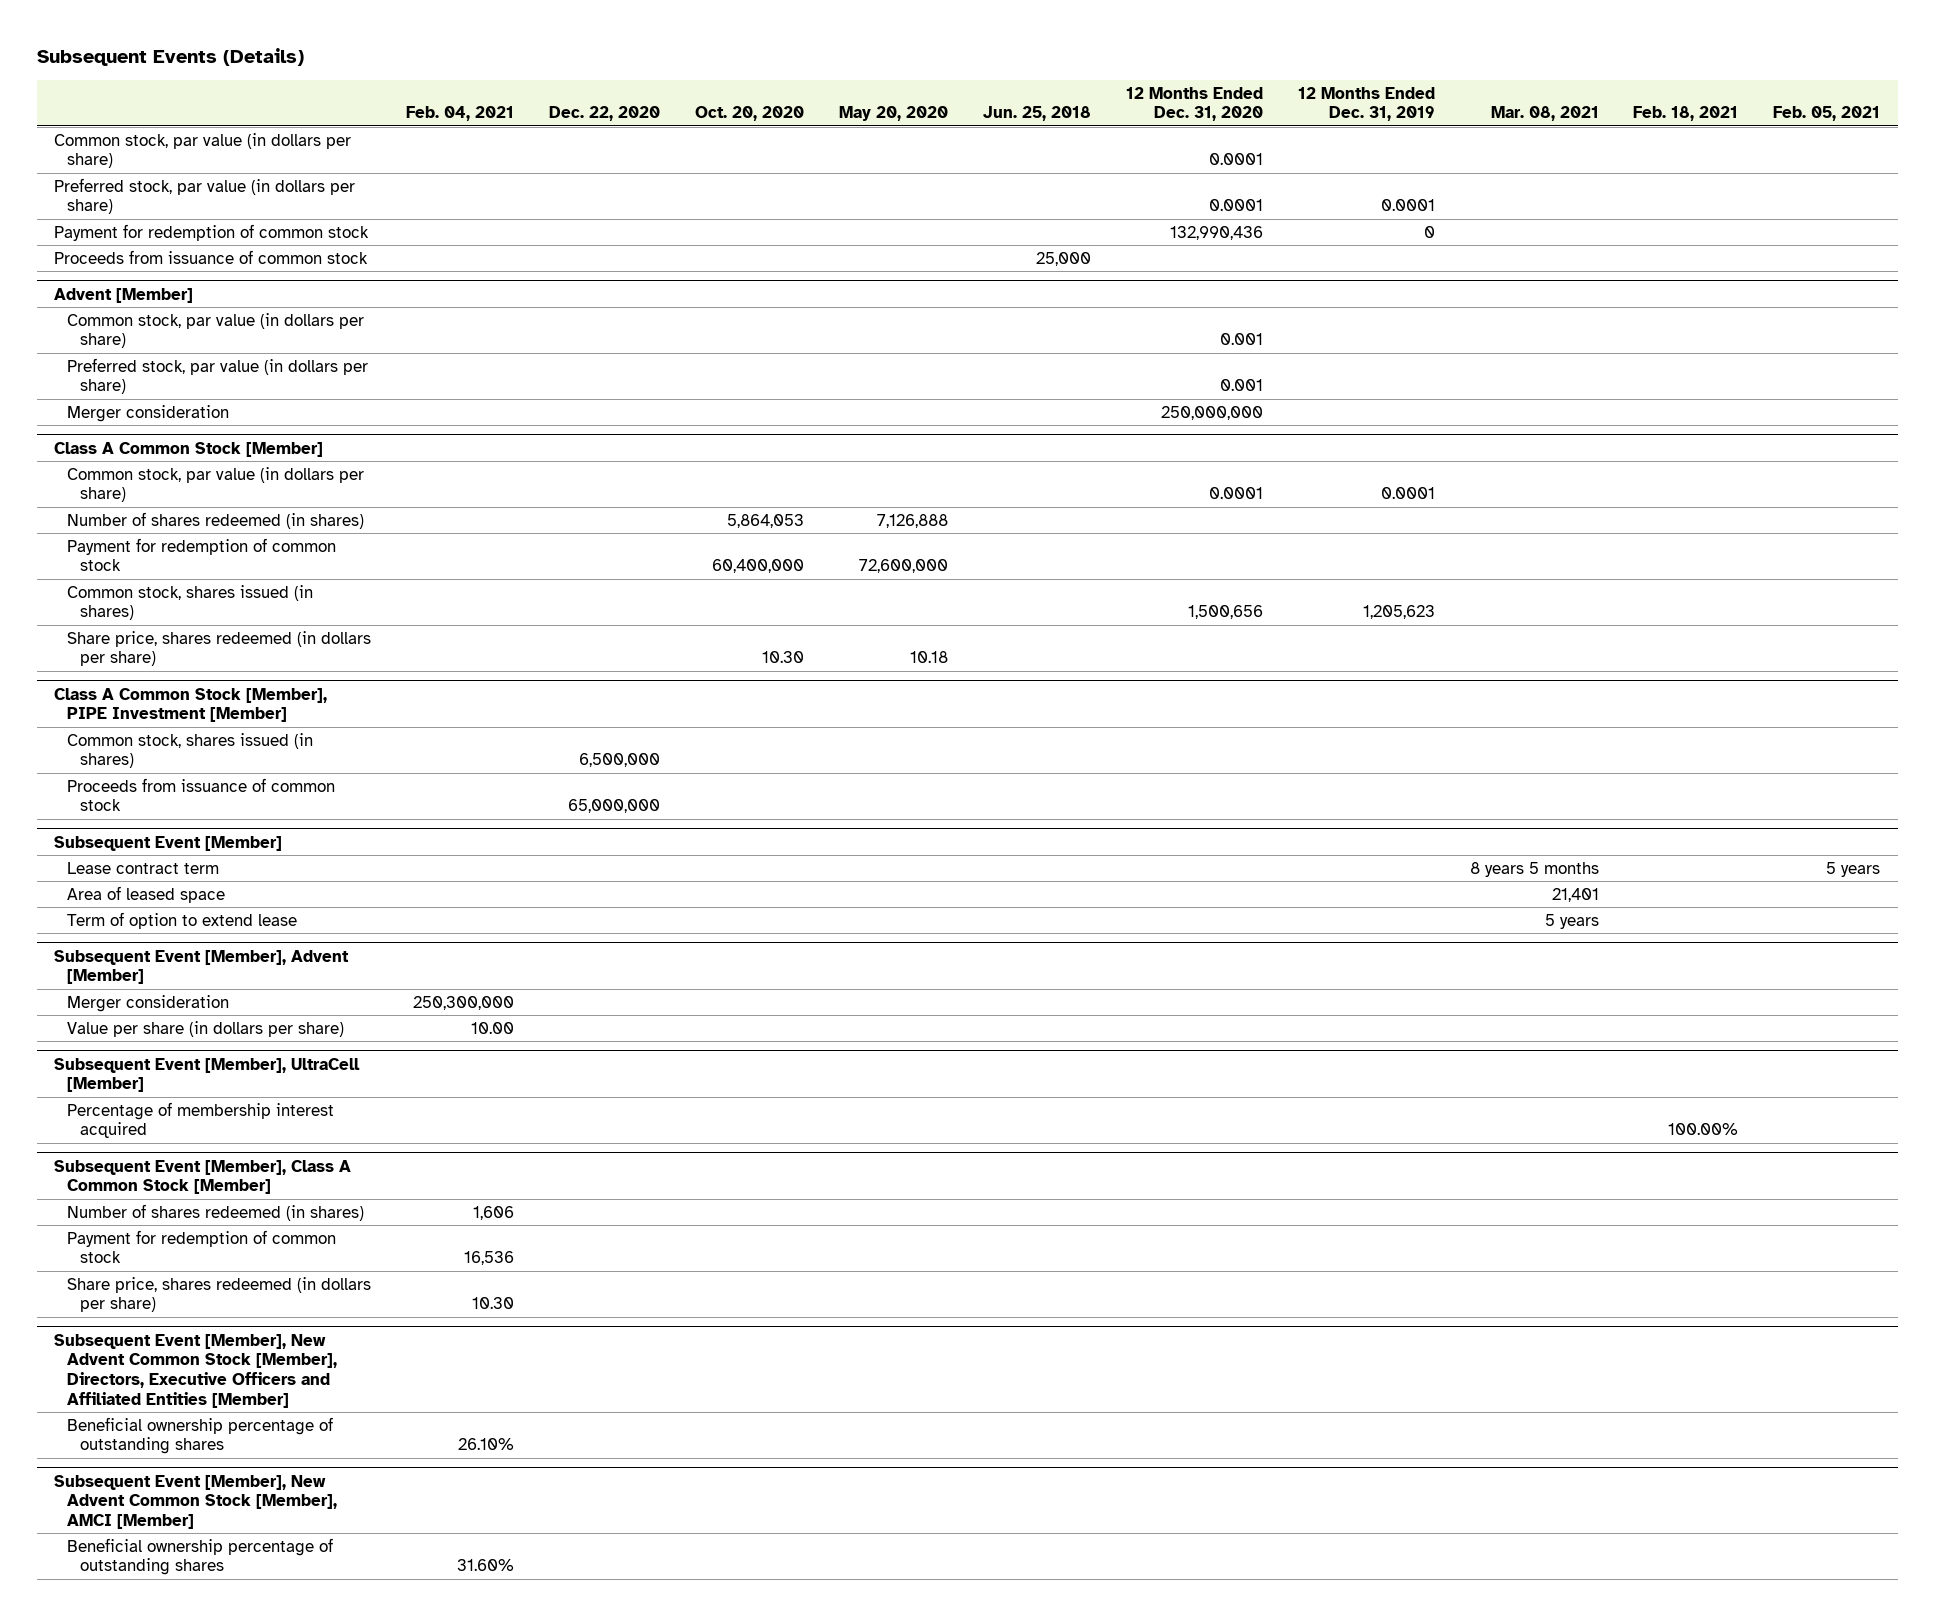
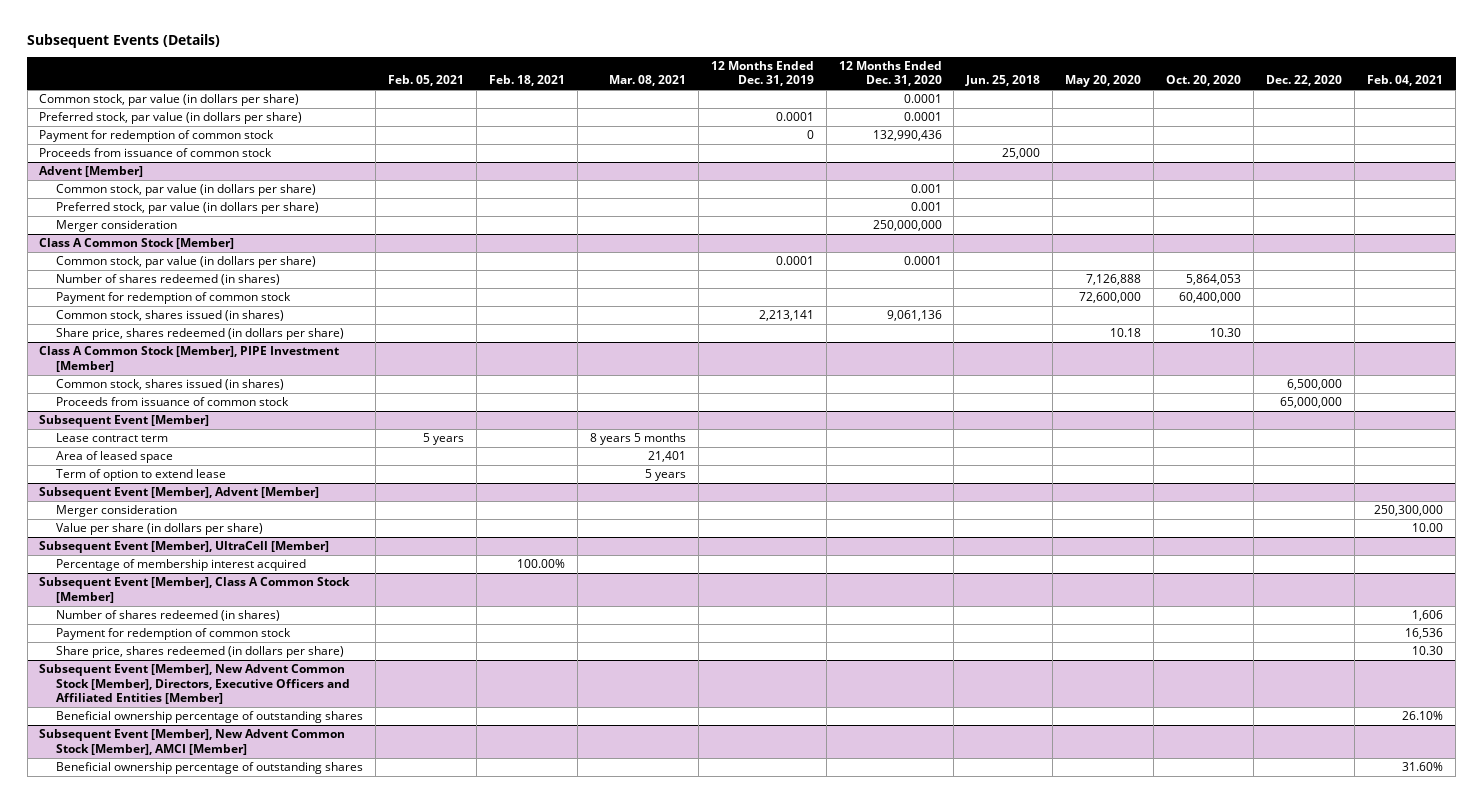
[1187,605,1263,620] 1,500,656 -> [886,310,942,322] 9,061,136
[1362,605,1435,620] 1,205,623 -> [758,310,814,322] 2,213,141

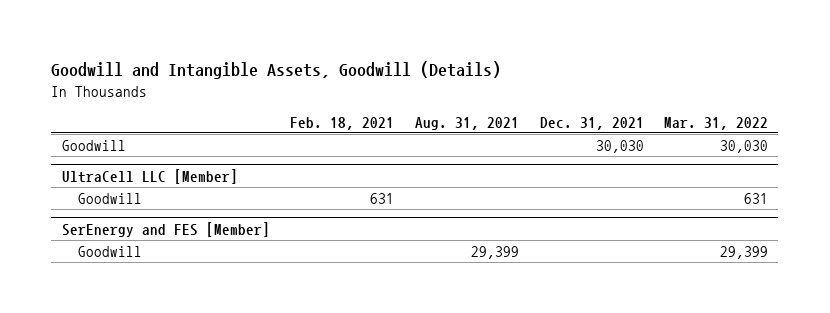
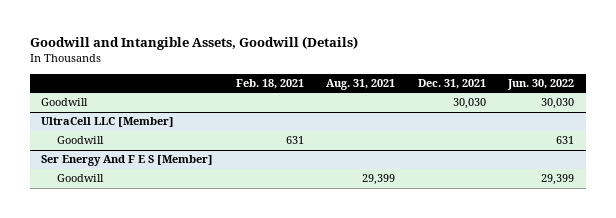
[664,116,769,130] Mar. 31, 2022 -> none
none -> [507,78,575,90] Jun. 30, 2022
[61,221,270,237] SerEnergy and FES [Member] -> [41,155,214,167] Ser Energy And F E S [Member]

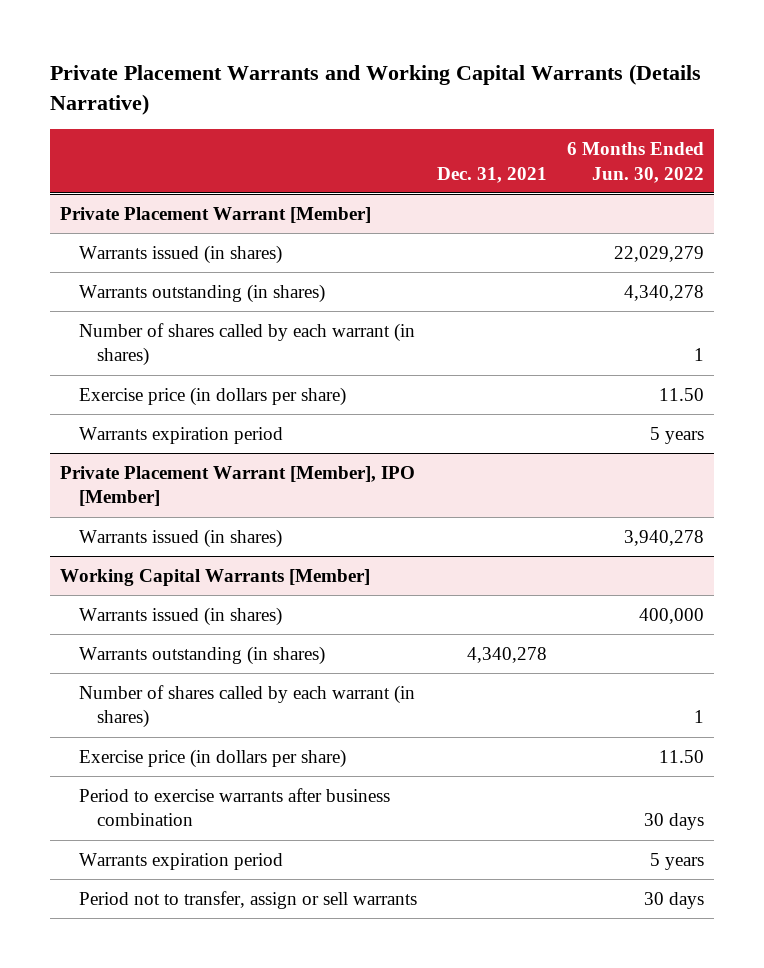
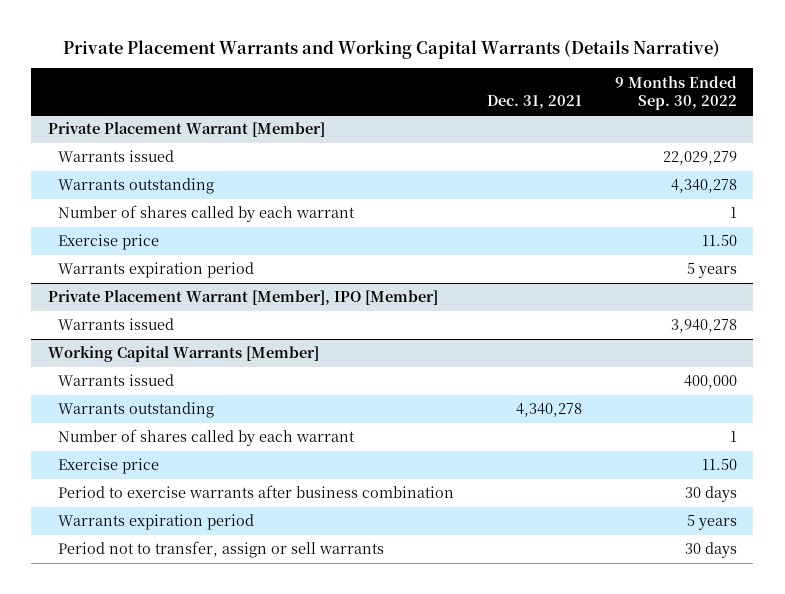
[566,141,704,183] 6 Months Ended Jun. 30, 2022 -> none
none -> [614,75,737,110] 9 Months Ended Sep. 30, 2022
[78,244,282,264] Warrants issued (in shares) -> [58,150,175,163] Warrants issued
[78,283,325,303] Warrants outstanding (in shares) -> [58,178,215,195] Warrants outstanding
[78,322,415,367] Number of shares called by each warrant (in shares) -> [58,205,356,223] Number of shares called by each warrant
[78,386,346,406] Exercise price (in dollars per share) -> [58,234,160,251] Exercise price
[78,528,282,548] Warrants issued (in shares) -> [58,318,175,331] Warrants issued
[78,606,282,626] Warrants issued (in shares) -> [58,374,175,387] Warrants issued
[78,645,325,665] Warrants outstanding (in shares) -> [58,402,215,419] Warrants outstanding
[78,684,415,729] Number of shares called by each warrant (in shares) -> [58,429,356,447] Number of shares called by each warrant
[78,748,346,768] Exercise price (in dollars per share) -> [58,458,160,475] Exercise price

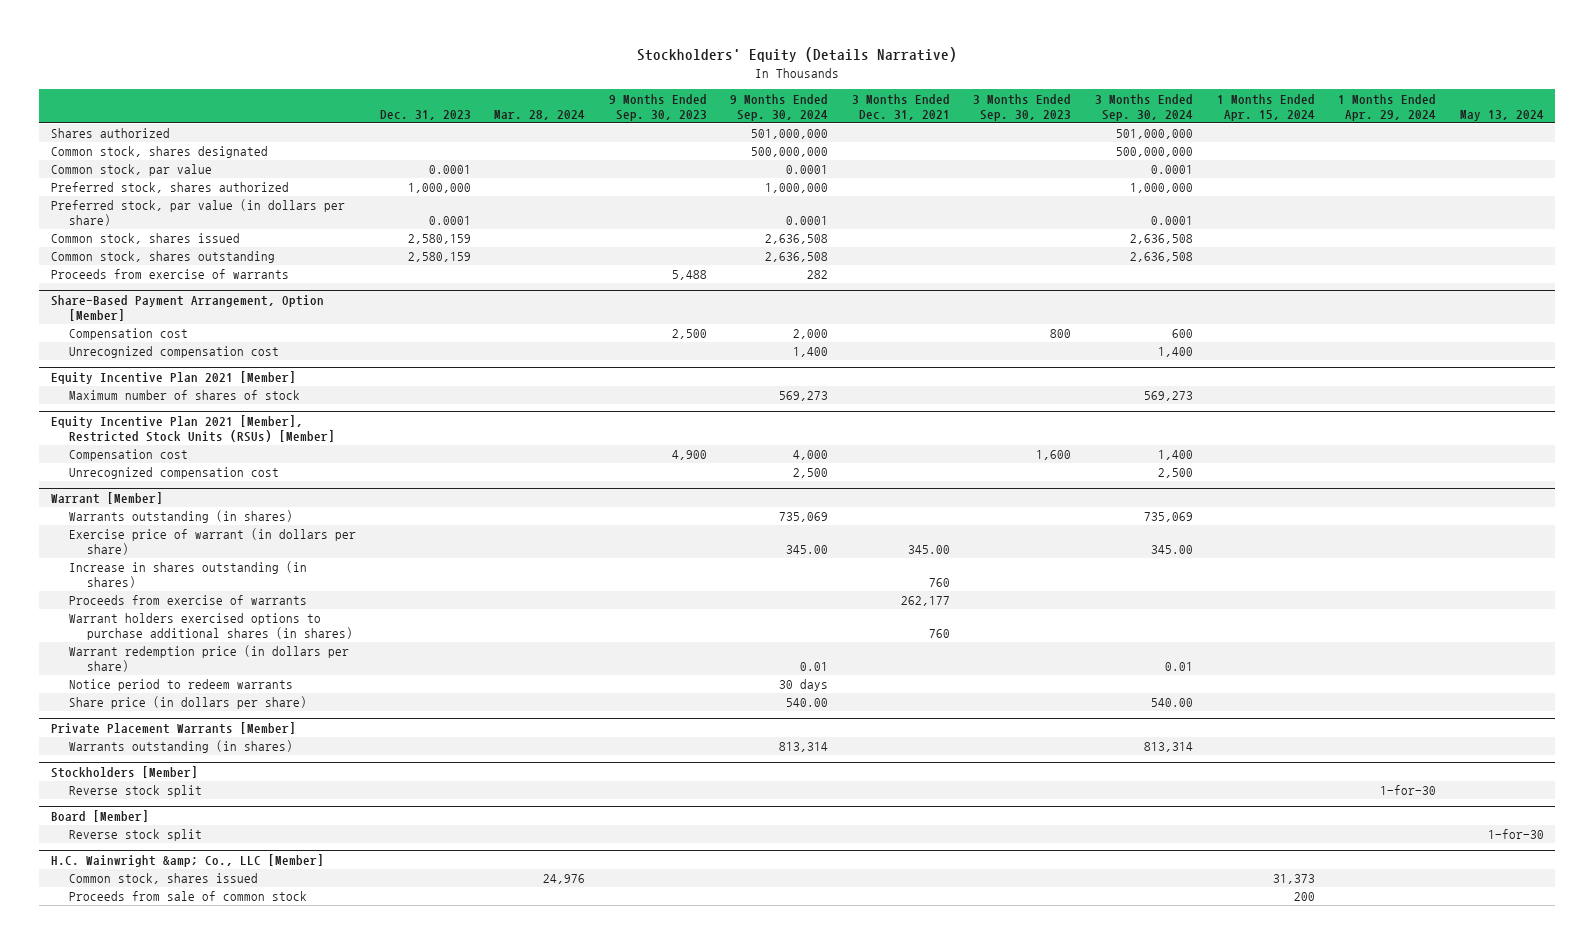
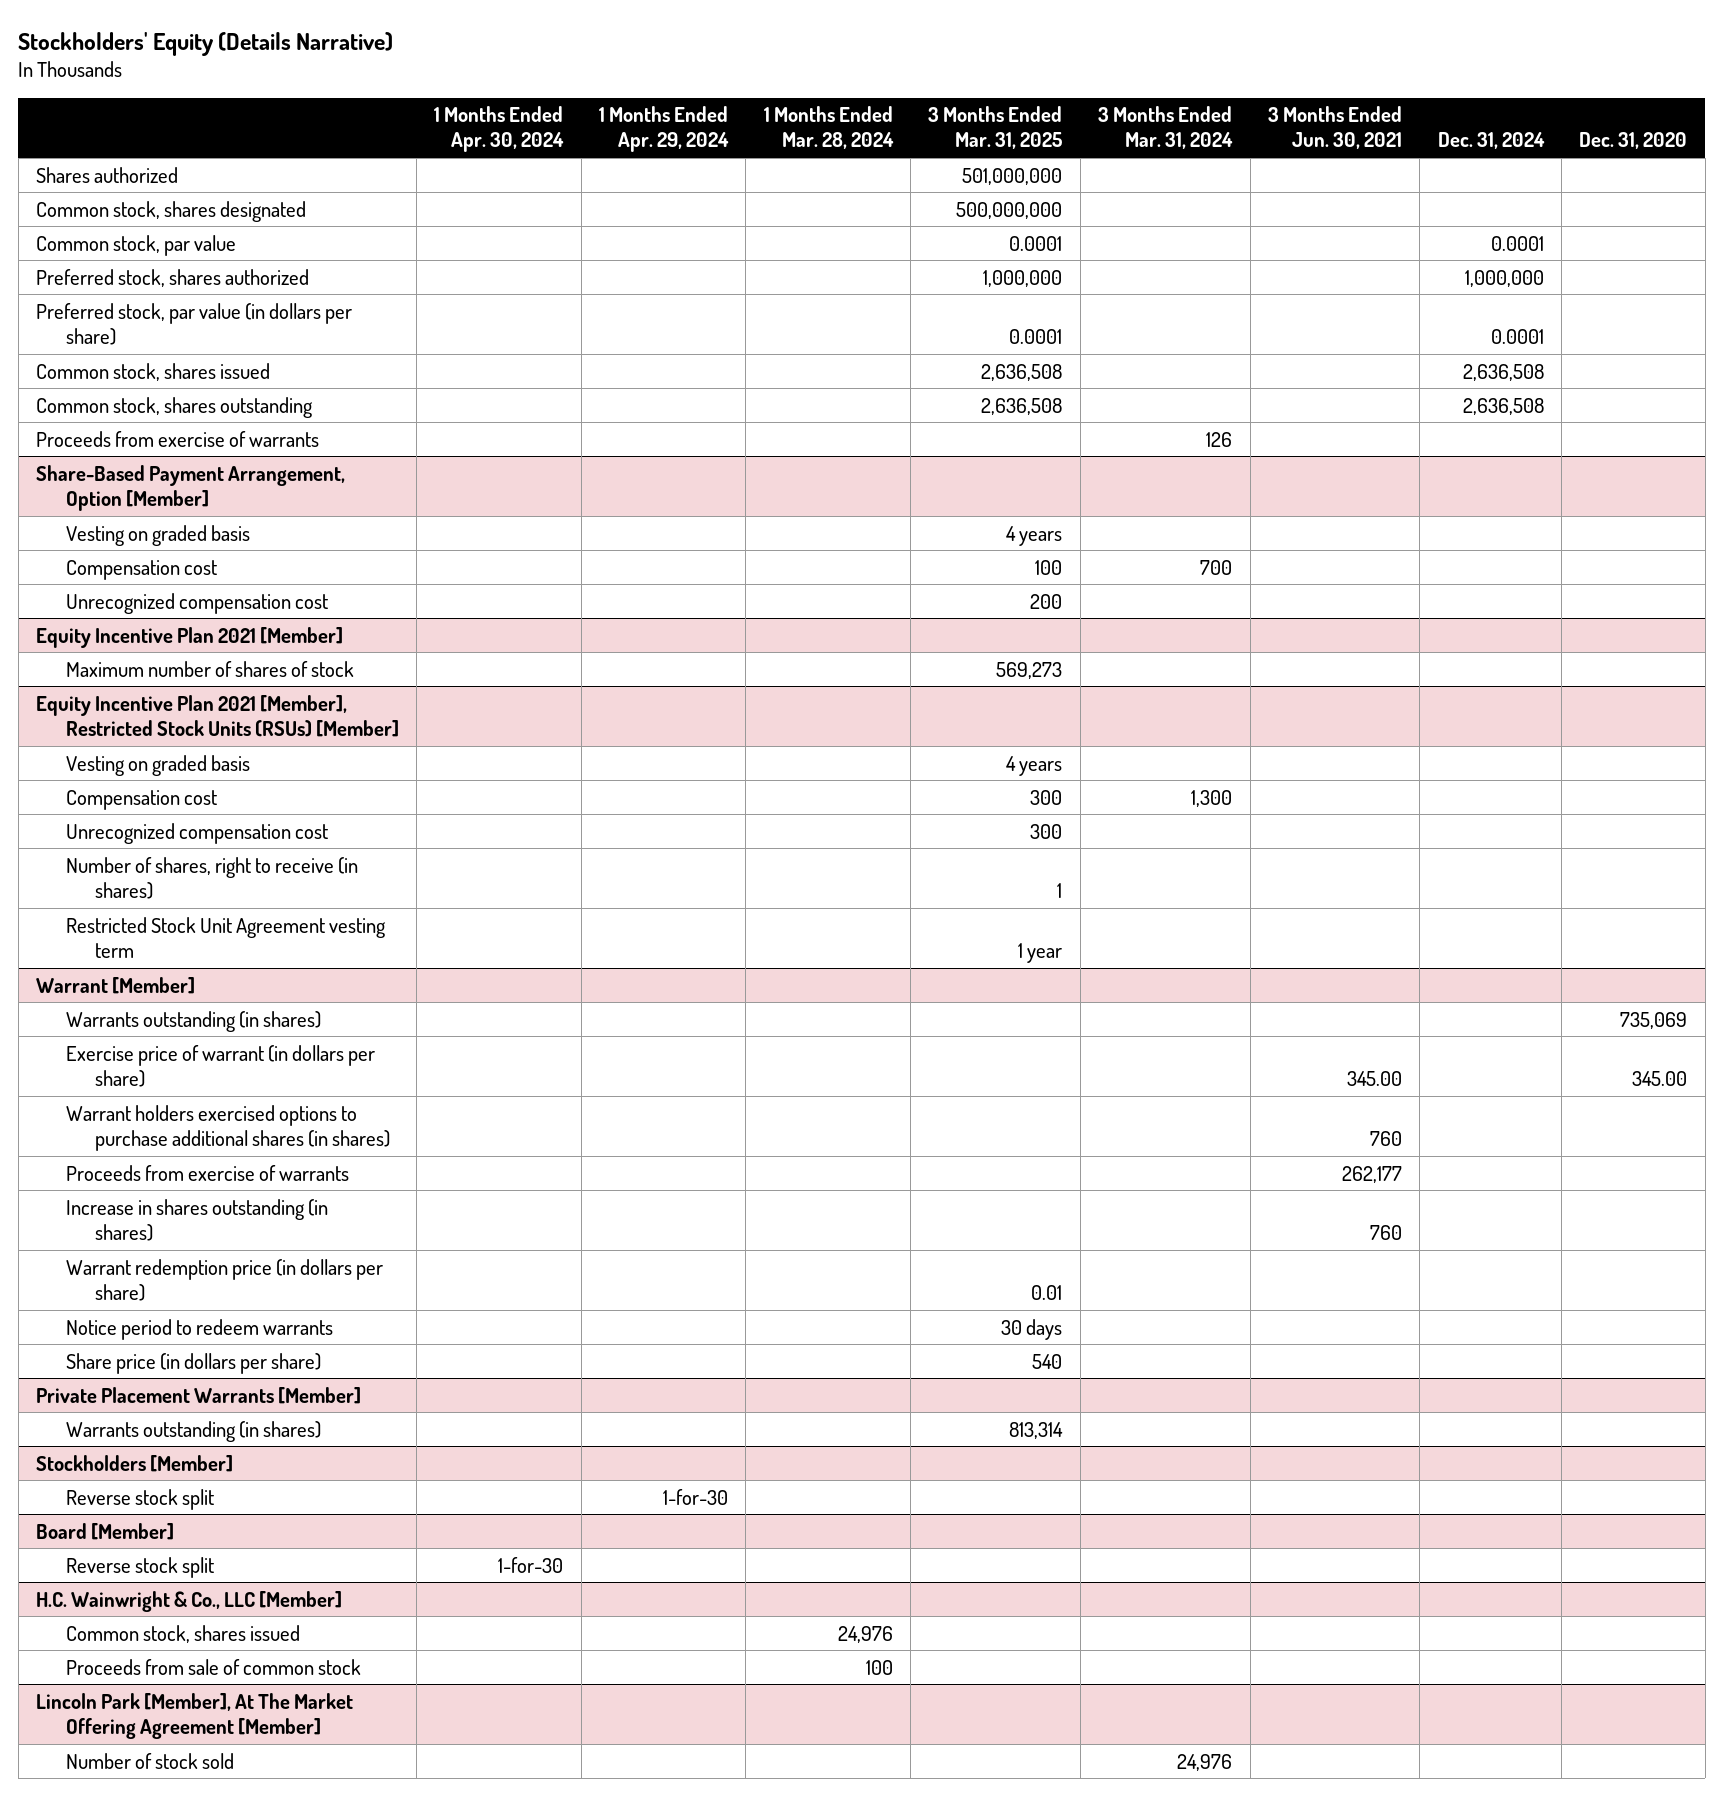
[379,109,471,120] Dec. 31, 2023 -> none
[494,109,586,120] Mar. 28, 2024 -> none
[608,93,707,121] 9 Months Ended Sep. 30, 2023 -> none
[730,93,829,121] 9 Months Ended Sep. 30, 2024 -> none
[851,93,950,120] 3 Months Ended Dec. 31, 2021 -> none
[973,93,1072,121] 3 Months Ended Sep. 30, 2023 -> none
[1094,93,1193,121] 3 Months Ended Sep. 30, 2024 -> none
[1216,93,1315,121] 1 Months Ended Apr. 15, 2024 -> none
[1459,109,1544,121] May 13, 2024 -> none
none -> [434,106,565,153] 1 Months Ended Apr. 30, 2024
none -> [763,106,894,150] 1 Months Ended Mar. 28, 2024
none -> [928,106,1063,150] 3 Months Ended Mar. 31, 2025
none -> [1098,106,1234,150] 3 Months Ended Mar. 31, 2024
none -> [1267,106,1402,150] 3 Months Ended Jun. 30, 2021
none -> [1437,132,1545,150] Dec. 31, 2024
none -> [1579,132,1688,150] Dec. 31, 2020
none -> [65,524,250,546] Vesting on graded basis
none -> [65,754,250,776] Vesting on graded basis
none -> [65,856,358,899] Number of shares, right to receive (in shares)
none -> [65,916,386,958] Restricted Stock Unit Agreement vesting term
[69,595,308,606] Proceeds from exercise of warrants -> [65,1164,349,1181] Proceeds from exercise of warrants
[69,561,308,589] Increase in shares outstanding (in shares) -> [65,1198,328,1241] Increase in shares outstanding (in shares)
[51,853,325,867] H.C. Wainwright &amp; Co., LLC [Member] -> [36,1590,343,1612] H.C. Wainwright & Co., LLC [Member]
none -> [36,1692,354,1739] Lincoln Park [Member], At The Market Offering Agreement [Member]
none -> [65,1752,234,1769] Number of stock sold

